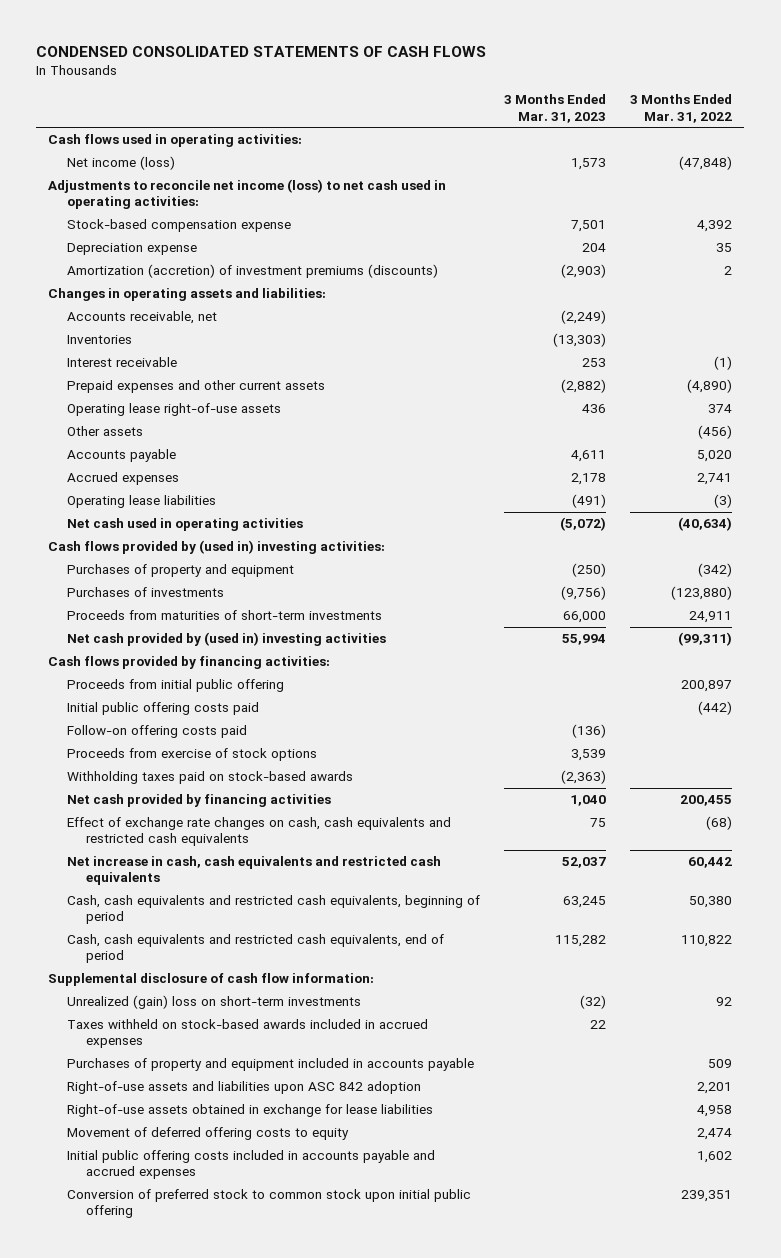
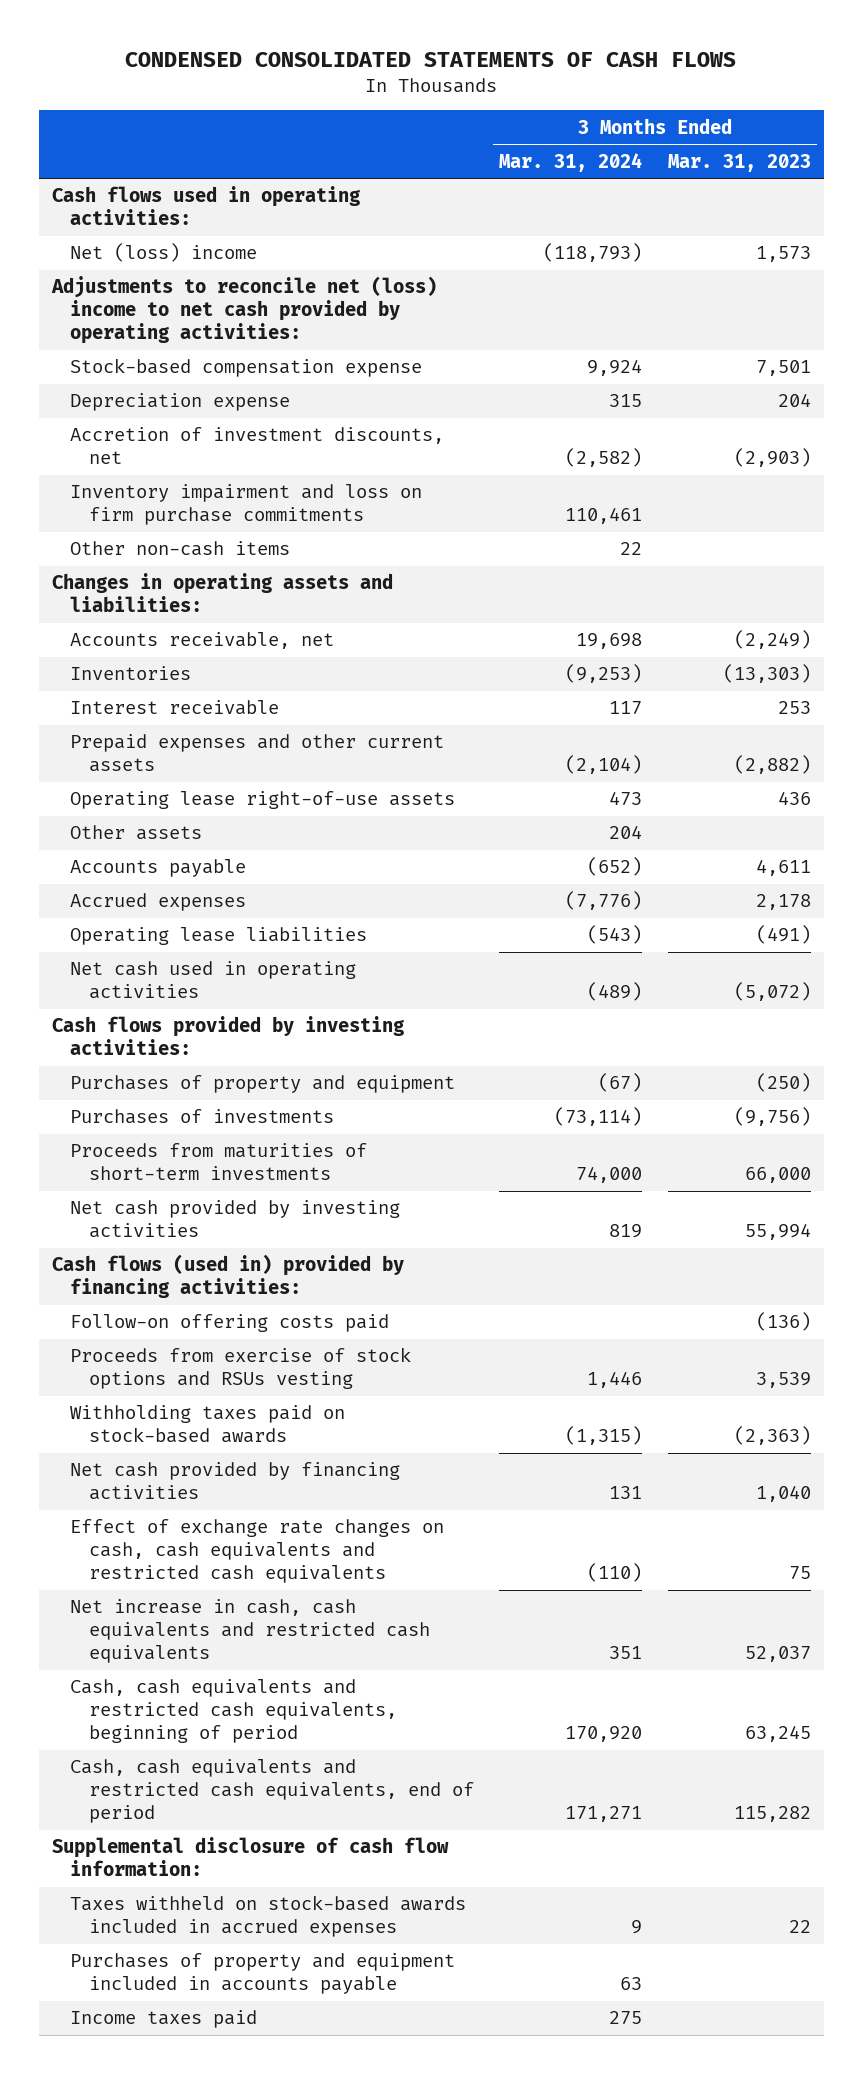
[630,94,733,123] 3 Months Ended Mar. 31, 2022 -> none
none -> [499,152,643,172] Mar. 31, 2024
[67,156,176,171] Net income (loss) -> [70,243,258,263] Net (loss) income
[48,179,447,210] Adjustments to reconcile net income (loss) to net cash used in operating activities: -> [50,276,437,345] Adjustments to reconcile net (loss) income to net cash provided by operating activities:
[67,264,439,279] Amortization (accretion) of investment premiums (discounts) -> [70,427,445,465] Accretion of investment discounts, net
none -> [70,484,423,526] Inventory impairment and loss on firm purchase commitments
none -> [70,541,291,557] Other non-cash items
[48,540,386,555] Cash flows provided by (used in) investing activities: -> [51,1016,404,1056] Cash flows provided by investing activities:
[67,679,285,693] Proceeds from initial public offering -> none
[67,702,260,716] Initial public offering costs paid -> none
[67,632,387,647] Net cash provided by (used in) investing activities -> [70,1200,401,1239] Net cash provided by investing activities
[48,656,331,670] Cash flows provided by financing activities: -> [51,1254,404,1299] Cash flows (used in) provided by financing activities:
[67,748,318,762] Proceeds from exercise of stock options -> [70,1347,412,1390] Proceeds from exercise of stock options and RSUs vesting
[67,995,362,1010] Unrealized (gain) loss on short-term investments -> none
[67,1081,422,1095] Right-of-use assets and liabilities upon ASC 842 adoption -> none
[67,1104,434,1118] Right-of-use assets obtained in exchange for lease liabilities -> none
[67,1127,350,1141] Movement of deferred offering costs to equity -> none
[67,1150,436,1180] Initial public offering costs included in accounts payable and accrued expenses -> none
[67,1189,472,1219] Conversion of preferred stock to common stock upon initial public offering -> none
none -> [70,2010,258,2029] Income taxes paid

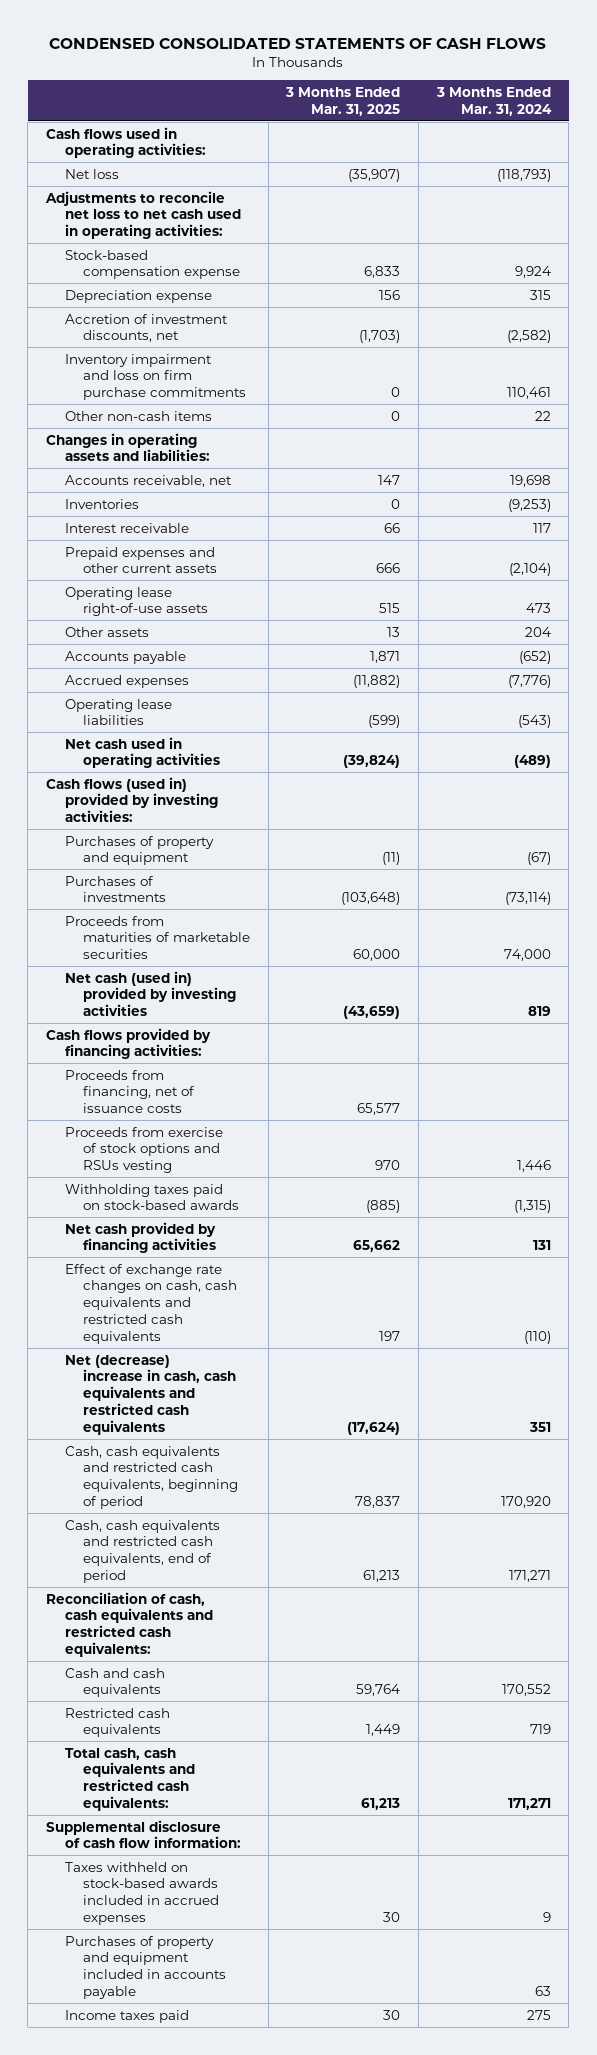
[667,153,811,172] Mar. 31, 2023 -> none
none -> [285,86,401,116] 3 Months Ended Mar. 31, 2025
[70,243,258,263] Net (loss) income -> [64,168,119,179] Net loss
[50,276,437,345] Adjustments to reconcile net (loss) income to net cash provided by operating activities: -> [45,190,241,240] Adjustments to reconcile net loss to net cash used in operating activities:
[51,1016,404,1056] Cash flows provided by investing activities: -> [46,776,218,823] Cash flows (used in) provided by investing activities:
[70,1314,390,1333] Follow-on offering costs paid -> none
[70,1143,368,1181] Proceeds from maturities of short-term investments -> [64,915,250,960] Proceeds from maturities of marketable securities
[70,1200,401,1239] Net cash provided by investing activities -> [64,970,236,1017] Net cash (used in) provided by investing activities
[51,1254,404,1299] Cash flows (used in) provided by financing activities: -> [46,1027,212,1060] Cash flows provided by financing activities:
none -> [64,1069,195,1114] Proceeds from financing, net of issuance costs
[70,1599,430,1664] Net increase in cash, cash equivalents and restricted cash equivalents -> [64,1354,236,1435] Net (decrease) increase in cash, cash equivalents and restricted cash equivalents
none -> [46,1591,213,1657] Reconciliation of cash, cash equivalents and restricted cash equivalents:
none -> [64,1667,165,1698] Cash and cash equivalents
none -> [64,1707,170,1738] Restricted cash equivalents
none -> [64,1747,195,1811] Total cash, cash equivalents and restricted cash equivalents:

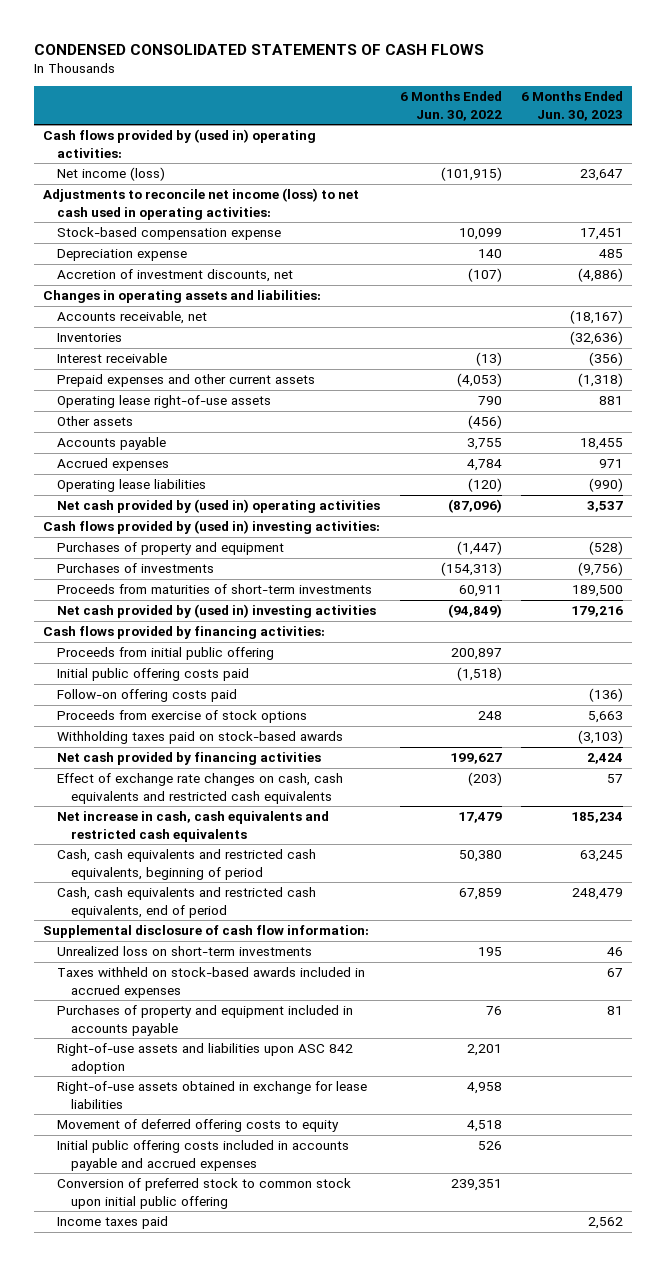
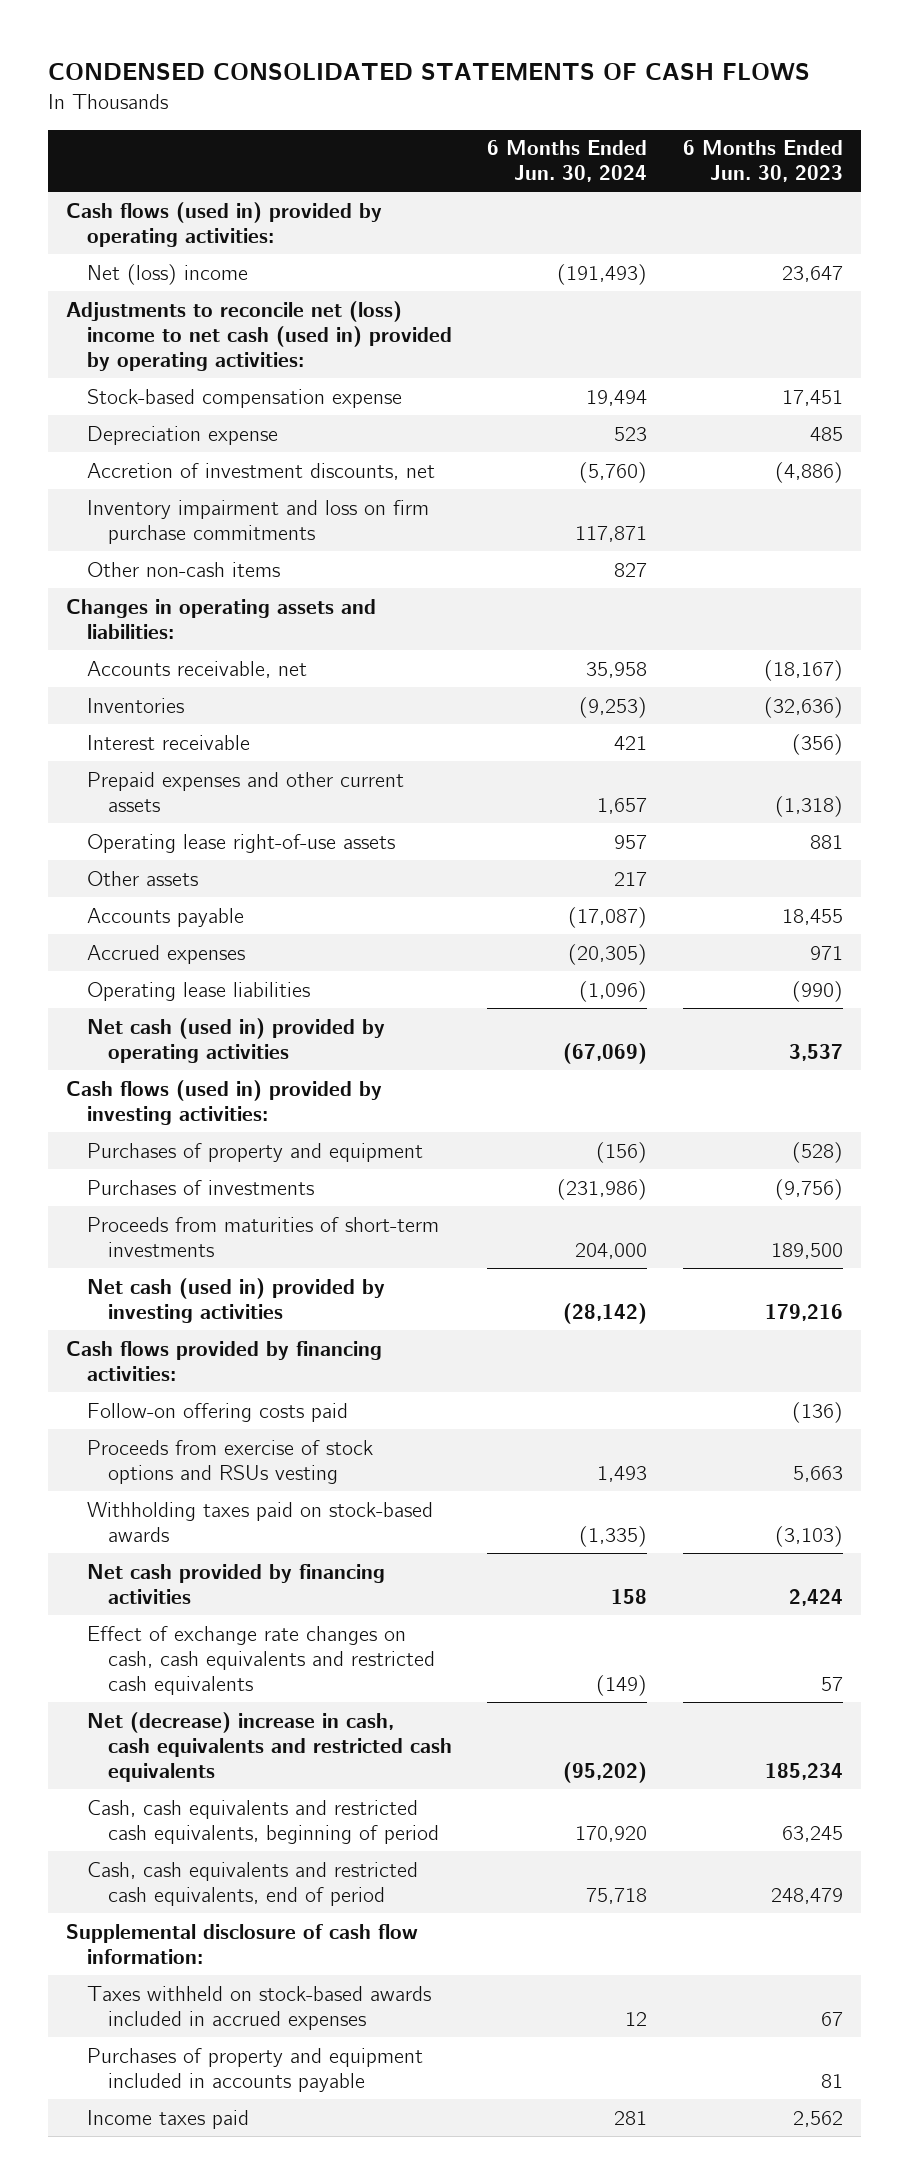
[399,91,502,121] 6 Months Ended Jun. 30, 2022 -> none
none -> [487,140,648,183] 6 Months Ended Jun. 30, 2024
[43,129,317,158] Cash flows provided by (used in) operating activities: -> [65,201,382,247] Cash flows (used in) provided by operating activities:
[57,167,166,182] Net income (loss) -> [86,263,248,285] Net (loss) income
[43,188,360,220] Adjustments to reconcile net income (loss) to net cash used in operating activities: -> [65,300,452,371] Adjustments to reconcile net (loss) income to net cash (used in) provided by operating activities:
none -> [86,499,429,544] Inventory impairment and loss on firm purchase commitments
none -> [86,561,280,577] Other non-cash items
[57,499,381,514] Net cash provided by (used in) operating activities -> [86,1017,385,1063] Net cash (used in) provided by operating activities
[43,520,381,535] Cash flows provided by (used in) investing activities: -> [65,1079,382,1125] Cash flows (used in) provided by investing activities:
[57,604,377,619] Net cash provided by (used in) investing activities -> [86,1277,385,1323] Net cash (used in) provided by investing activities
[57,647,275,661] Proceeds from initial public offering -> none
[57,668,250,682] Initial public offering costs paid -> none
[57,710,308,724] Proceeds from exercise of stock options -> [86,1439,373,1484] Proceeds from exercise of stock options and RSUs vesting
[57,811,330,842] Net increase in cash, cash equivalents and restricted cash equivalents -> [86,1711,452,1782] Net (decrease) increase in cash, cash equivalents and restricted cash equivalents
[57,946,313,957] Unrealized loss on short-term investments -> none
[57,1043,354,1074] Right-of-use assets and liabilities upon ASC 842 adoption -> none
[57,1081,368,1109] Right-of-use assets obtained in exchange for lease liabilities -> none
[57,1119,340,1133] Movement of deferred offering costs to equity -> none
[57,1140,350,1171] Initial public offering costs included in accounts payable and accrued expenses -> none
[57,1178,352,1209] Conversion of preferred stock to common stock upon initial public offering -> none

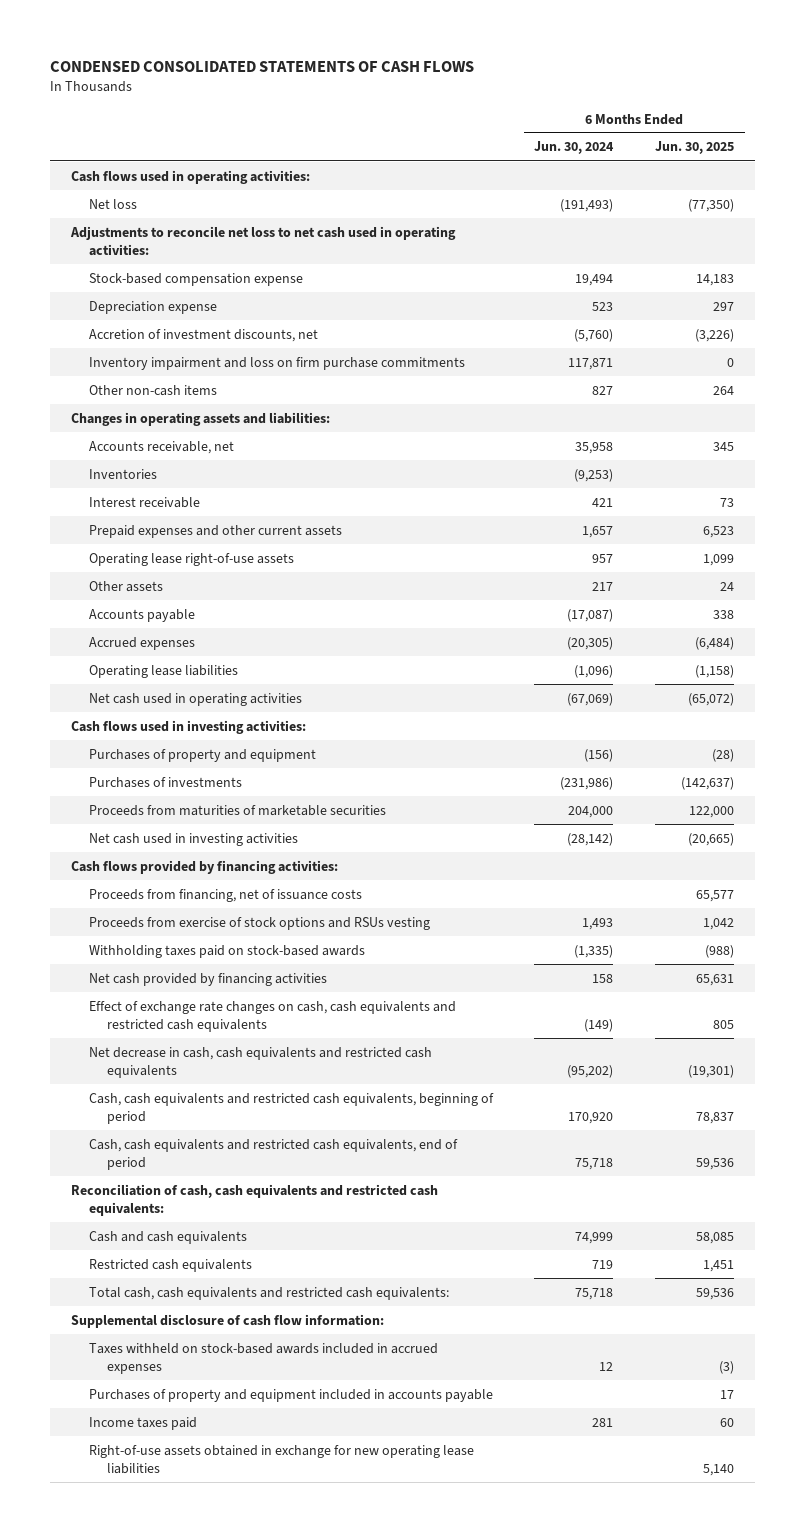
[683,140,844,183] 6 Months Ended Jun. 30, 2023 -> none
none -> [655,141,735,155] Jun. 30, 2025
[65,201,382,247] Cash flows (used in) provided by operating activities: -> [70,169,310,184] Cash flows used in operating activities:
[86,263,248,285] Net (loss) income -> [88,198,137,209] Net loss
[65,300,452,371] Adjustments to reconcile net (loss) income to net cash (used in) provided by operating activities: -> [69,225,456,256] Adjustments to reconcile net loss to net cash used in operating activities:
[86,1017,385,1063] Net cash (used in) provided by operating activities -> [88,692,302,706] Net cash used in operating activities
[65,1079,382,1125] Cash flows (used in) provided by investing activities: -> [70,719,306,734] Cash flows used in investing activities:
[86,1216,439,1257] Proceeds from maturities of short-term investments -> [88,804,386,816] Proceeds from maturities of marketable securities
[86,1277,385,1323] Net cash (used in) provided by investing activities -> [88,832,298,846] Net cash used in investing activities
[86,1402,348,1422] Follow-on offering costs paid -> none
none -> [88,888,362,902] Proceeds from financing, net of issuance costs
[86,1711,452,1782] Net (decrease) increase in cash, cash equivalents and restricted cash equivalents -> [88,1046,432,1078] Net decrease in cash, cash equivalents and restricted cash equivalents
none -> [70,1183,438,1216] Reconciliation of cash, cash equivalents and restricted cash equivalents:
none -> [88,1230,247,1244] Cash and cash equivalents
none -> [88,1258,252,1272] Restricted cash equivalents
none -> [88,1286,449,1300] Total cash, cash equivalents and restricted cash equivalents:
none -> [88,1444,474,1474] Right-of-use assets obtained in exchange for new operating lease liabilities

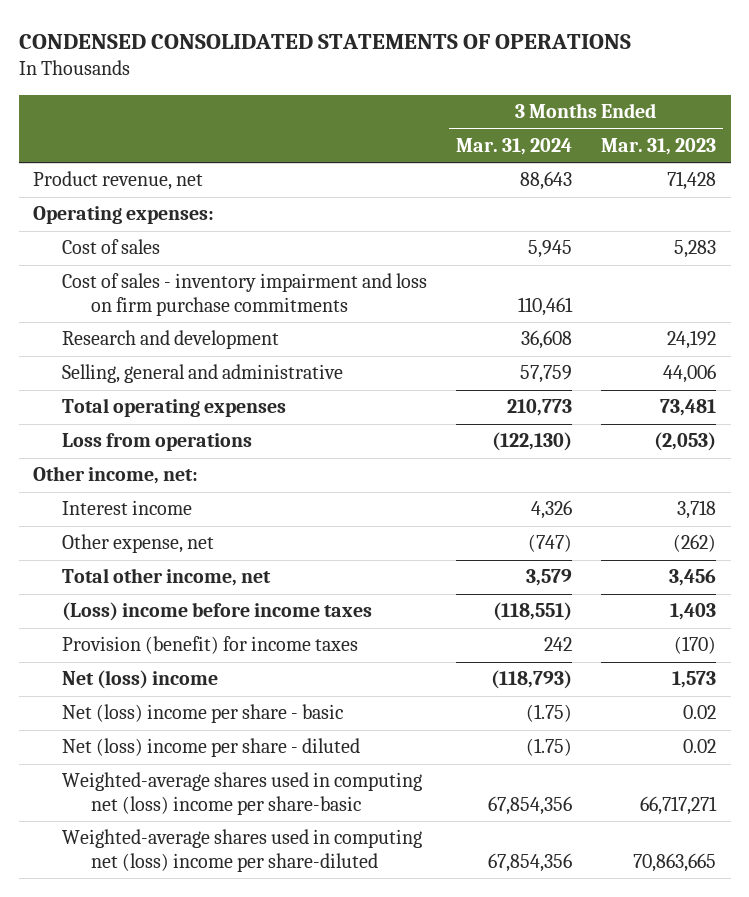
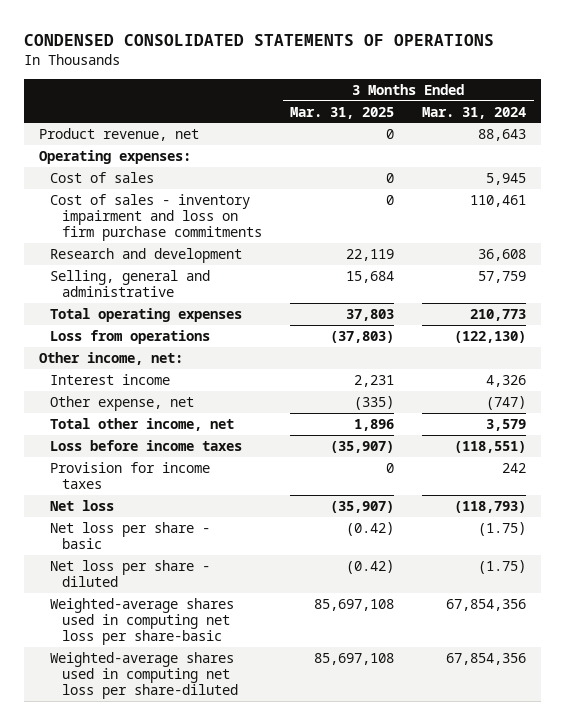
[601,137,717,155] Mar. 31, 2023 -> none
none -> [289,106,394,119] Mar. 31, 2025
[62,602,373,622] (Loss) income before income taxes -> [50,439,243,451] Loss before income taxes
[62,636,359,655] Provision (benefit) for income taxes -> [50,461,211,490] Provision for income taxes
[62,670,219,690] Net (loss) income -> [50,499,115,511] Net loss
[62,704,344,724] Net (loss) income per share - basic -> [50,521,211,550] Net loss per share - basic
[62,738,361,758] Net (loss) income per share - diluted -> [50,559,211,588] Net loss per share - diluted
[62,772,423,816] Weighted-average shares used in computing net (loss) income per share-basic -> [50,597,235,646] Weighted-average shares used in computing net loss per share-basic
[62,829,423,873] Weighted-average shares used in computing net (loss) income per share-diluted -> [50,651,238,700] Weighted-average shares used in computing net loss per share-diluted

